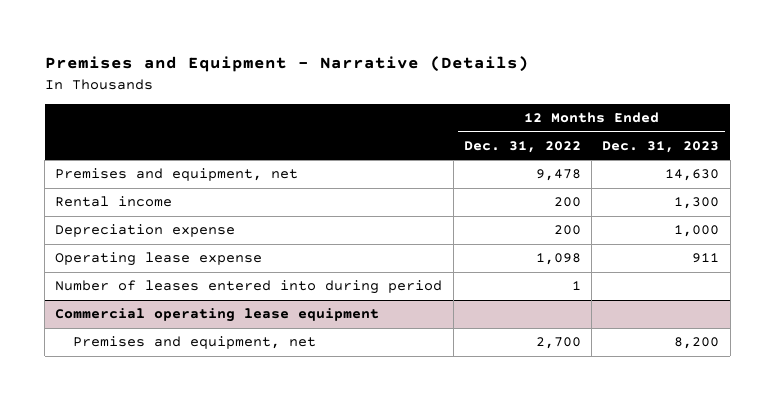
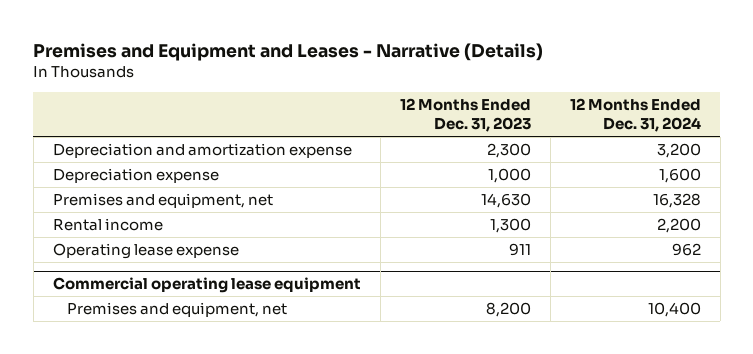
[44,56,529,73] Premises and Equipment - Narrative (Details) -> [33,42,544,61] Premises and Equipment and Leases - Narrative (Details)
[463,140,581,153] Dec. 31, 2022 -> none
none -> [569,98,701,133] 12 Months Ended Dec. 31, 2024
none -> [52,142,352,158] Depreciation and amortization expense
[55,224,236,238] Depreciation expense -> [52,167,219,183] Depreciation expense
[55,280,443,295] Number of leases entered into during period -> none

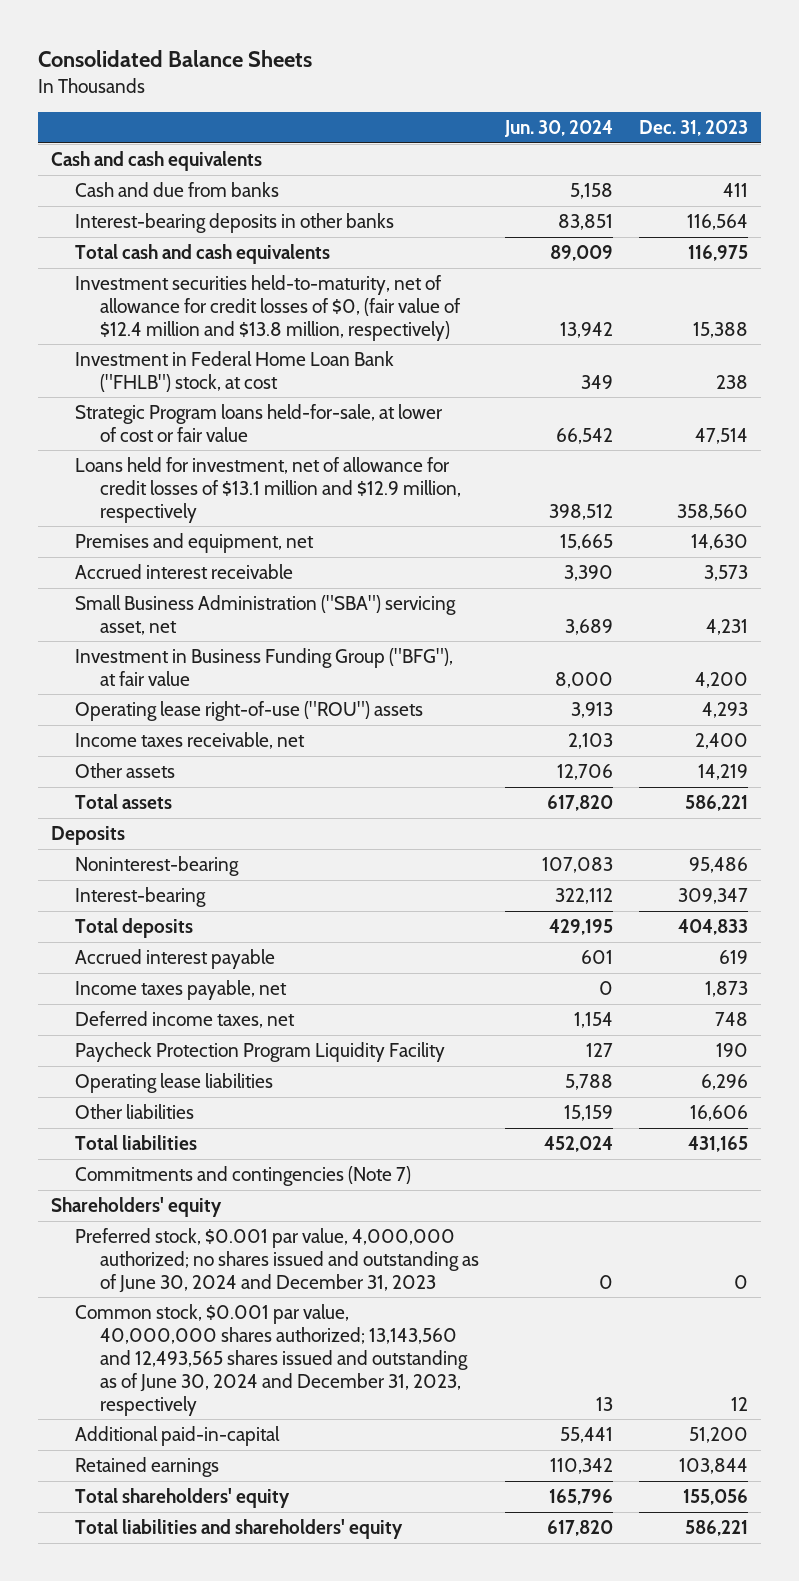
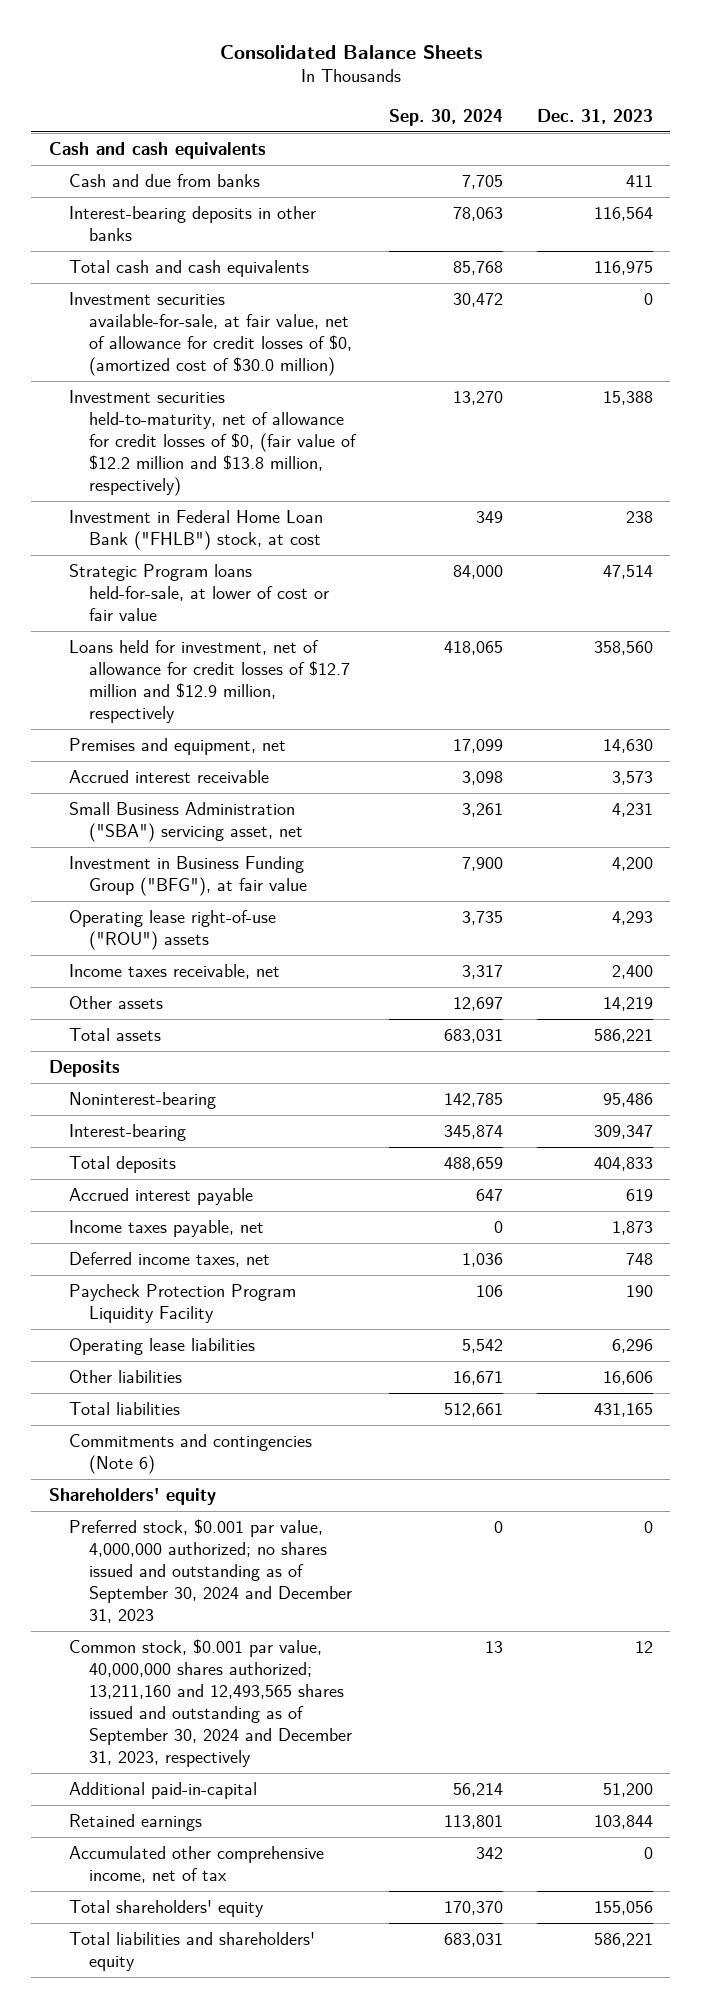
[503,119,613,137] Jun. 30, 2024 -> none
none -> [388,108,503,126] Sep. 30, 2024
none -> [68,292,352,377] Investment securities available-for-sale, at fair value, net of allowance for credit losses of $0, (amortized cost of $30.0 million)
[75,274,461,341] Investment securities held-to-maturity, net of allowance for credit losses of $0, (fair value of $12.4 million and $13.8 million, respectively) -> [68,390,357,497] Investment securities held-to-maturity, net of allowance for credit losses of $0, (fair value of $12.2 million and $13.8 million, respectively)
[75,456,461,523] Loans held for investment, net of allowance for credit losses of $13.1 million and $12.9 million, respectively -> [68,640,350,724] Loans held for investment, net of allowance for credit losses of $12.7 million and $12.9 million, respectively
[75,1165,412,1186] Commitments and contingencies (Note 7) -> [68,1434,312,1475] Commitments and contingencies (Note 6)
[75,1227,479,1293] Preferred stock, $0.001 par value, 4,000,000 authorized; no shares issued and outstanding as of June 30, 2024 and December 31, 2023 -> [68,1519,352,1624] Preferred stock, $0.001 par value, 4,000,000 authorized; no shares issued and outstanding as of September 30, 2024 and December 31, 2023
[75,1303,468,1416] Common stock, $0.001 par value, 40,000,000 shares authorized; 13,143,560 and 12,493,565 shares issued and outstanding as of June 30, 2024 and December 31, 2023, respectively -> [68,1639,352,1768] Common stock, $0.001 par value, 40,000,000 shares authorized; 13,211,160 and 12,493,565 shares issued and outstanding as of September 30, 2024 and December 31, 2023, respectively
none -> [68,1846,324,1884] Accumulated other comprehensive income, net of tax

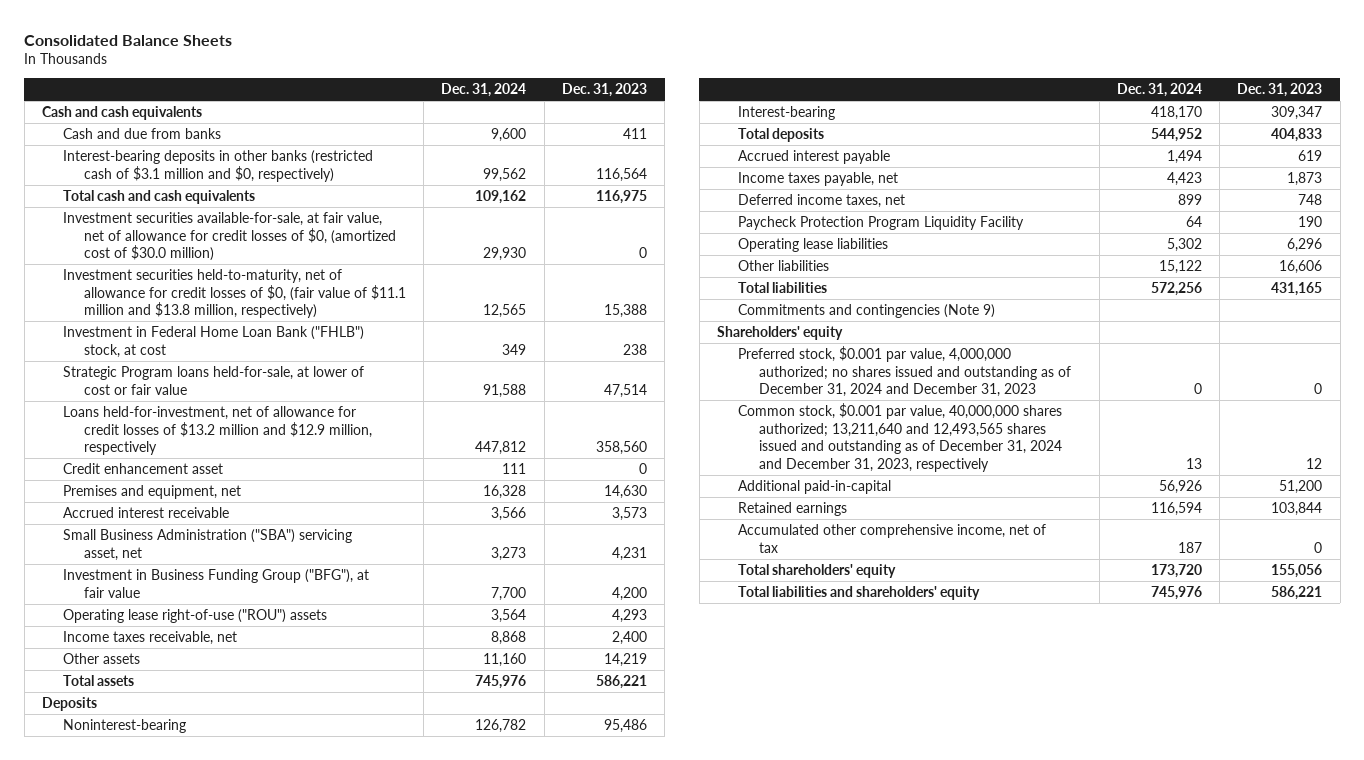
[388,108,503,126] Sep. 30, 2024 -> none
none -> [441,83,527,98] Dec. 31, 2024
[68,206,316,242] Interest-bearing deposits in other banks -> [62,150,373,182] Interest-bearing deposits in other banks (restricted cash of $3.1 million and $0, respectively)
[68,390,357,497] Investment securities held-to-maturity, net of allowance for credit losses of $0, (fair value of $12.2 million and $13.8 million, respectively) -> [62,269,406,319] Investment securities held-to-maturity, net of allowance for credit losses of $0, (fair value of $11.1 million and $13.8 million, respectively)
[68,640,350,724] Loans held for investment, net of allowance for credit losses of $12.7 million and $12.9 million, respectively -> [62,406,372,456] Loans held-for-investment, net of allowance for credit losses of $13.2 million and $12.9 million, respectively
none -> [62,463,223,475] Credit enhancement asset
[68,1434,312,1475] Commitments and contingencies (Note 6) -> [738,304,996,319] Commitments and contingencies (Note 9)
[68,1519,352,1624] Preferred stock, $0.001 par value, 4,000,000 authorized; no shares issued and outstanding as of September 30, 2024 and December 31, 2023 -> [738,346,1072,398] Preferred stock, $0.001 par value, 4,000,000 authorized; no shares issued and outstanding as of December 31, 2024 and December 31, 2023
[68,1639,352,1768] Common stock, $0.001 par value, 40,000,000 shares authorized; 13,211,160 and 12,493,565 shares issued and outstanding as of September 30, 2024 and December 31, 2023, respectively -> [738,403,1063,472] Common stock, $0.001 par value, 40,000,000 shares authorized; 13,211,640 and 12,493,565 shares issued and outstanding as of December 31, 2024 and December 31, 2023, respectively

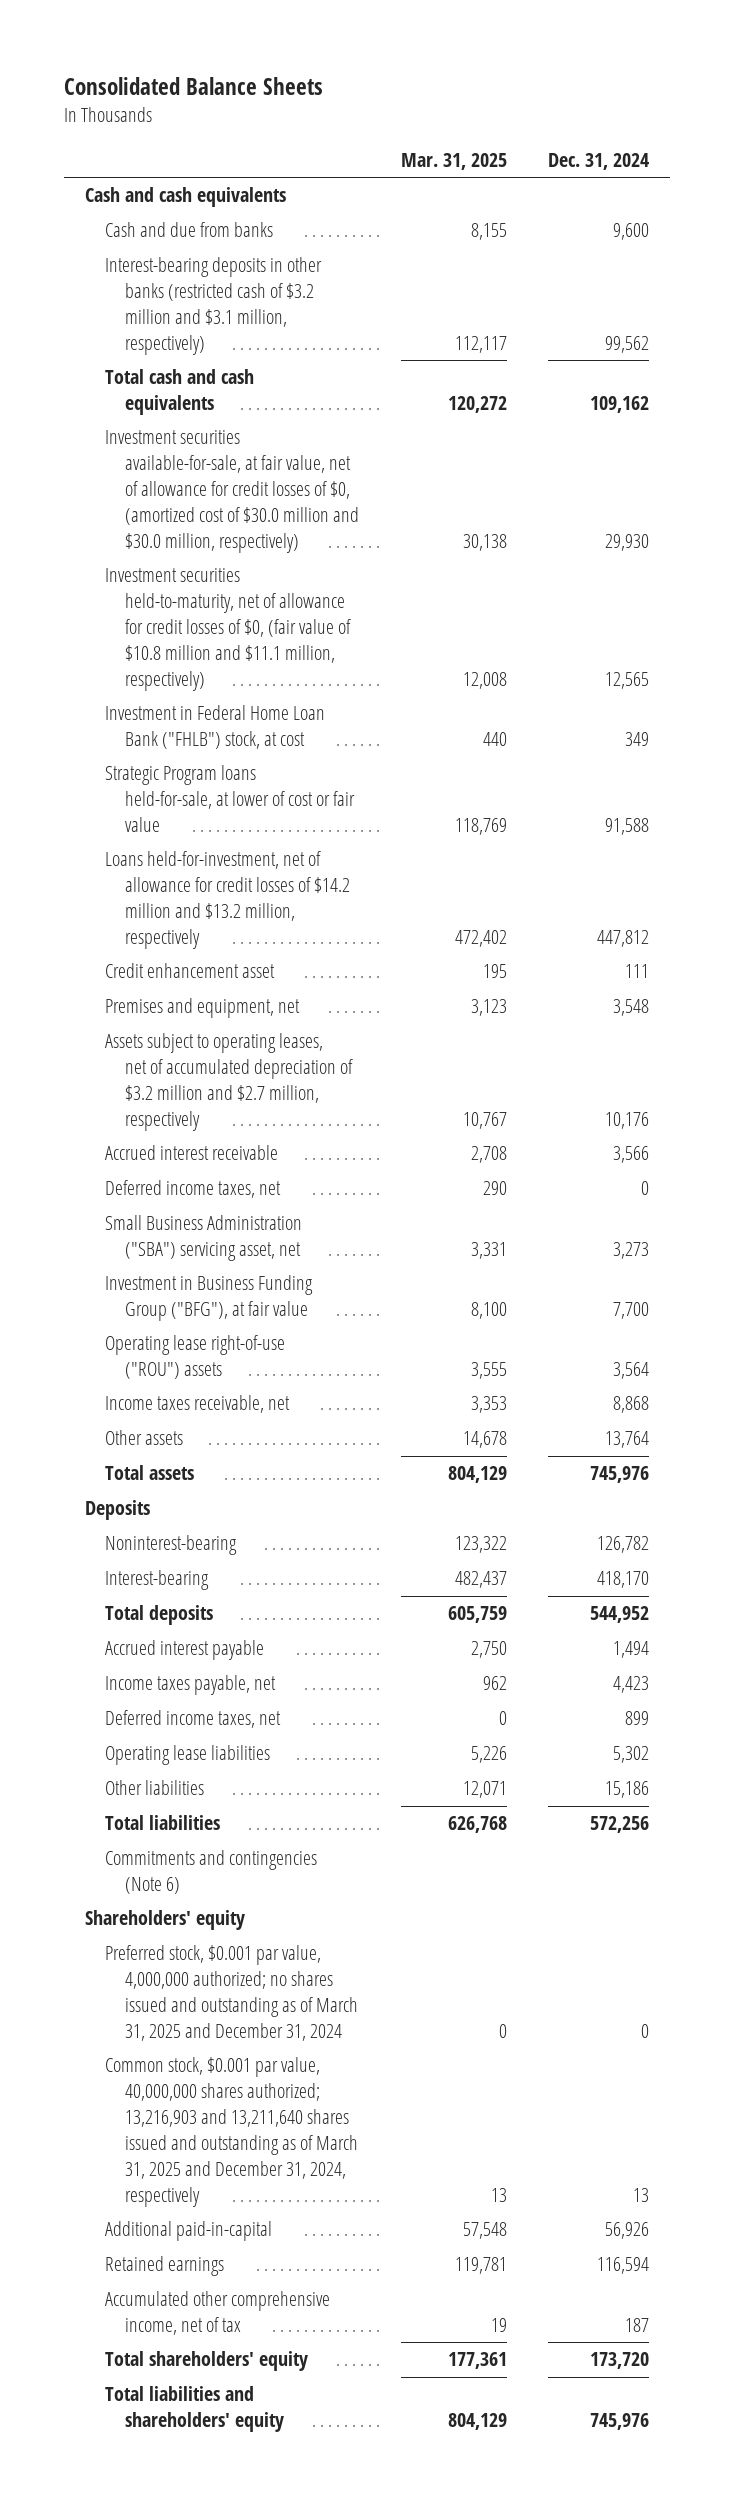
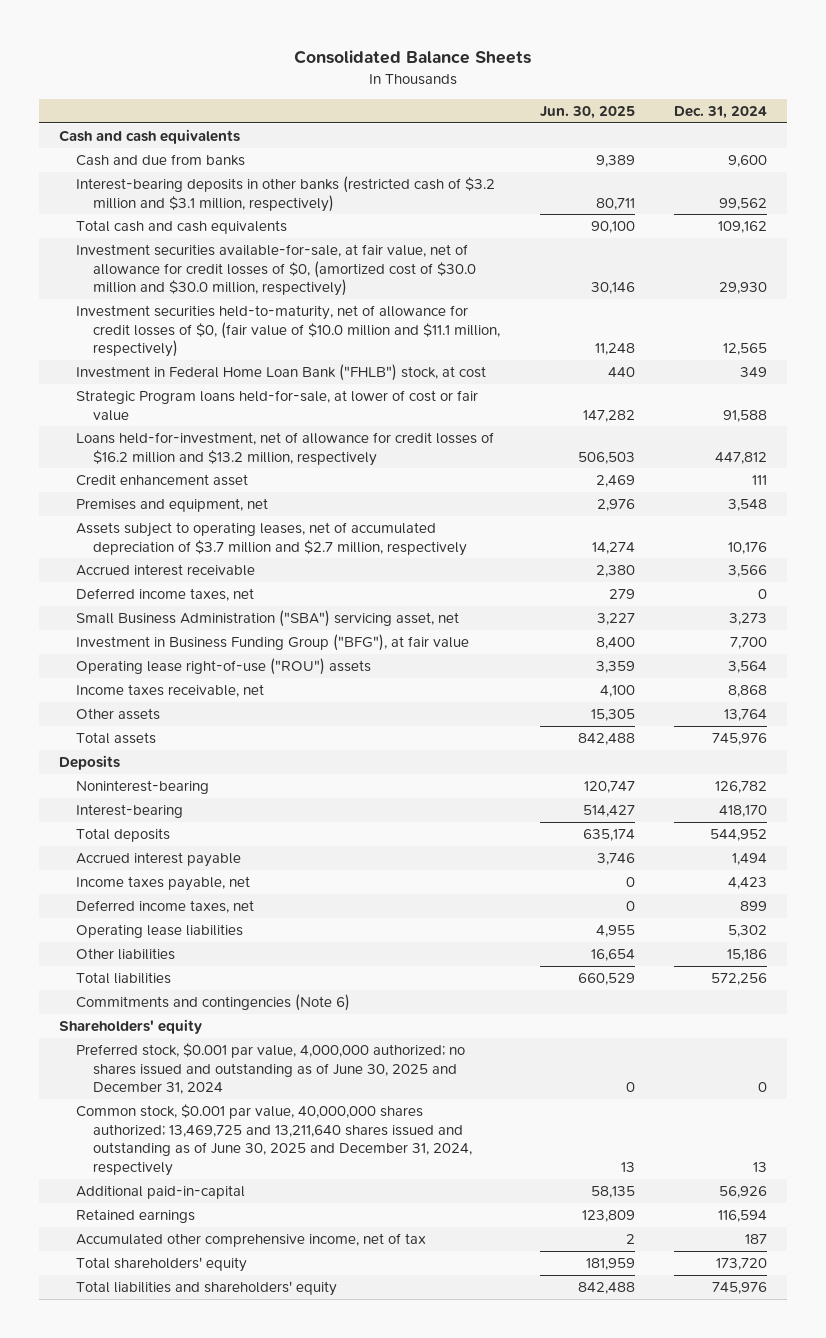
[400,152,507,170] Mar. 31, 2025 -> none
none -> [539,105,635,119] Jun. 30, 2025
[104,568,352,691] Investment securities held-to-maturity, net of allowance for credit losses of $0, (fair value of $10.8 million and $11.1 million, respectively) -> [76,305,501,358] Investment securities held-to-maturity, net of allowance for credit losses of $0, (fair value of $10.0 million and $11.1 million, respectively)
[104,851,351,949] Loans held-for-investment, net of allowance for credit losses of $14.2 million and $13.2 million, respectively -> [76,432,495,466] Loans held-for-investment, net of allowance for credit losses of $16.2 million and $13.2 million, respectively
[104,1033,354,1131] Assets subject to operating leases, net of accumulated depreciation of $3.2 million and $2.7 million, respectively -> [76,522,468,556] Assets subject to operating leases, net of accumulated depreciation of $3.7 million and $2.7 million, respectively
[104,1945,359,2041] Preferred stock, $0.001 par value, 4,000,000 authorized; no shares issued and outstanding as of March 31, 2025 and December 31, 2024 -> [76,1043,466,1095] Preferred stock, $0.001 par value, 4,000,000 authorized; no shares issued and outstanding as of June 30, 2025 and December 31, 2024
[104,2057,359,2207] Common stock, $0.001 par value, 40,000,000 shares authorized; 13,216,903 and 13,211,640 shares issued and outstanding as of March 31, 2025 and December 31, 2024, respectively -> [76,1104,473,1176] Common stock, $0.001 par value, 40,000,000 shares authorized; 13,469,725 and 13,211,640 shares issued and outstanding as of June 30, 2025 and December 31, 2024, respectively

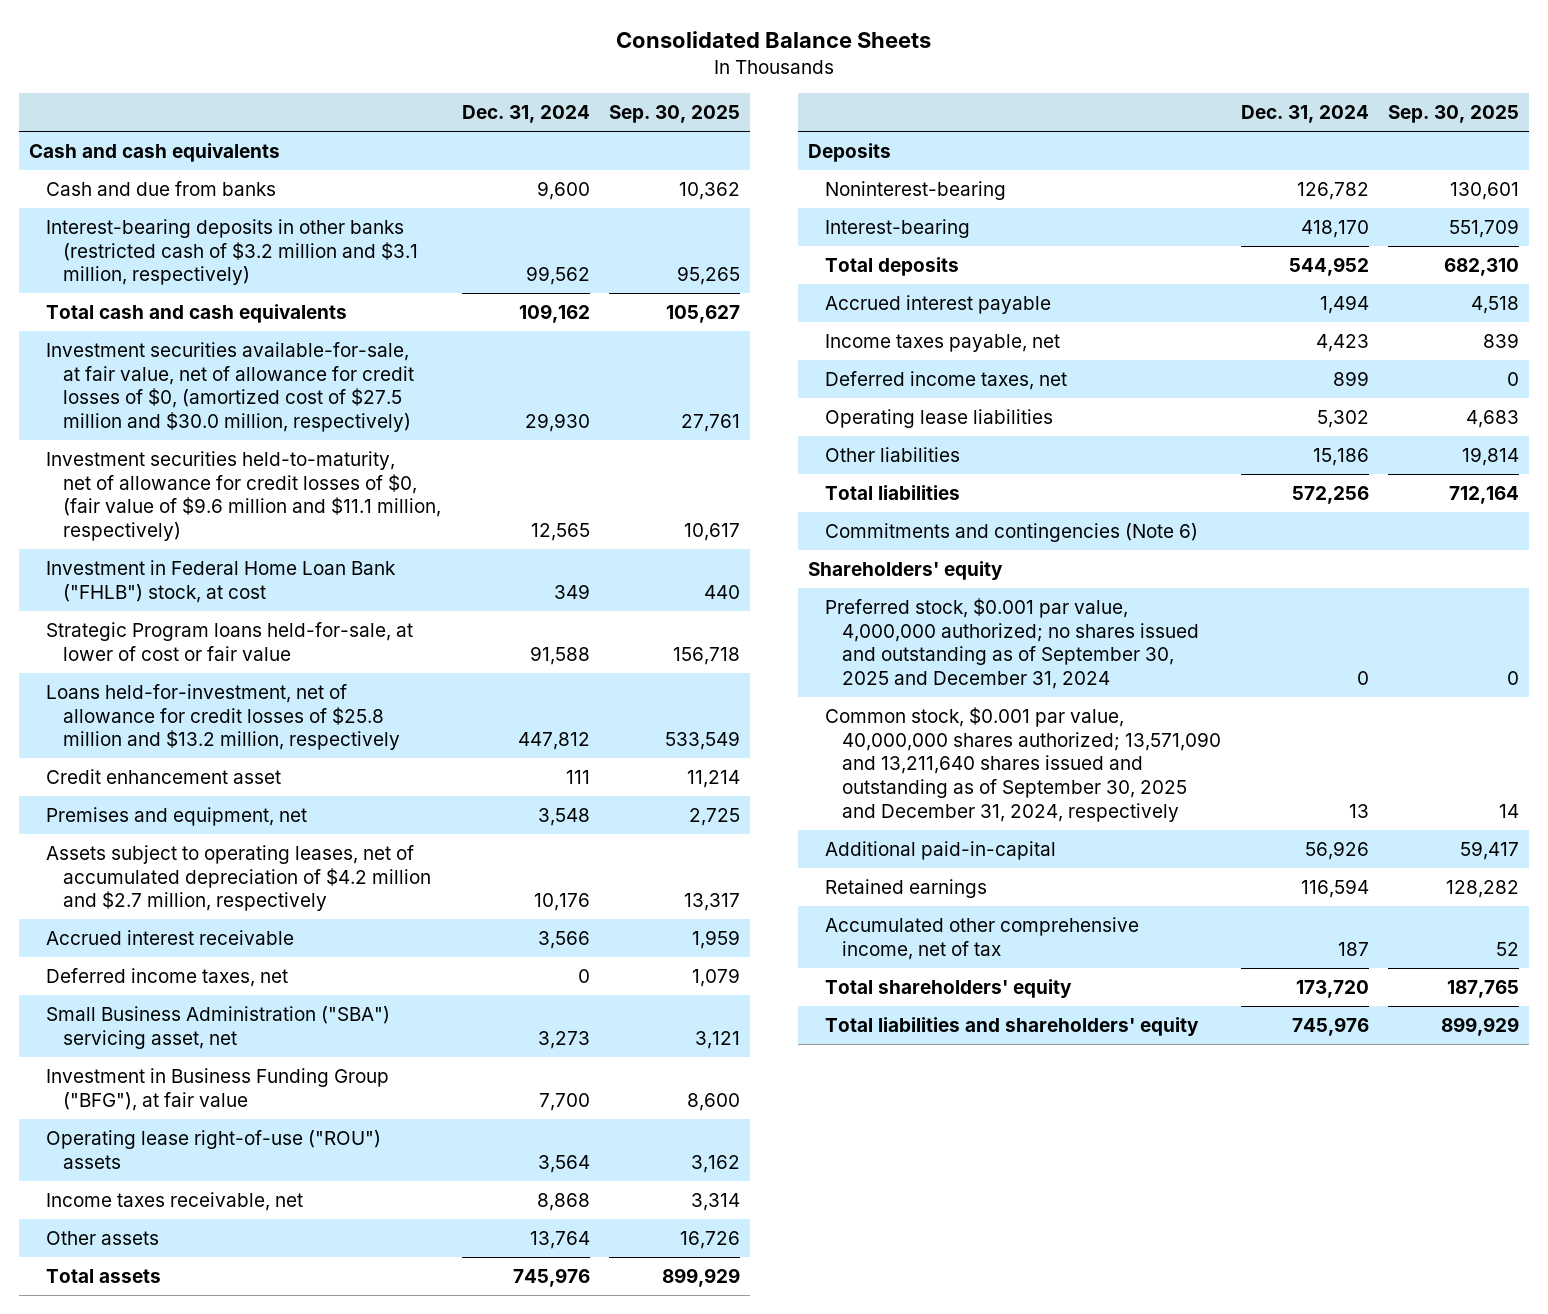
[539,105,635,119] Jun. 30, 2025 -> none
none -> [609,105,741,124] Sep. 30, 2025
[76,244,477,297] Investment securities available-for-sale, at fair value, net of allowance for credit losses of $0, (amortized cost of $30.0 million and $30.0 million, respectively) -> [45,341,414,433] Investment securities available-for-sale, at fair value, net of allowance for credit losses of $0, (amortized cost of $27.5 million and $30.0 million, respectively)
[76,305,501,358] Investment securities held-to-maturity, net of allowance for credit losses of $0, (fair value of $10.0 million and $11.1 million, respectively) -> [45,450,441,542] Investment securities held-to-maturity, net of allowance for credit losses of $0, (fair value of $9.6 million and $11.1 million, respectively)
[76,432,495,466] Loans held-for-investment, net of allowance for credit losses of $16.2 million and $13.2 million, respectively -> [45,683,400,751] Loans held-for-investment, net of allowance for credit losses of $25.8 million and $13.2 million, respectively
[76,522,468,556] Assets subject to operating leases, net of accumulated depreciation of $3.7 million and $2.7 million, respectively -> [45,844,431,912] Assets subject to operating leases, net of accumulated depreciation of $4.2 million and $2.7 million, respectively
[76,1043,466,1095] Preferred stock, $0.001 par value, 4,000,000 authorized; no shares issued and outstanding as of June 30, 2025 and December 31, 2024 -> [824,597,1199,690] Preferred stock, $0.001 par value, 4,000,000 authorized; no shares issued and outstanding as of September 30, 2025 and December 31, 2024
[76,1104,473,1176] Common stock, $0.001 par value, 40,000,000 shares authorized; 13,469,725 and 13,211,640 shares issued and outstanding as of June 30, 2025 and December 31, 2024, respectively -> [824,706,1221,822] Common stock, $0.001 par value, 40,000,000 shares authorized; 13,571,090 and 13,211,640 shares issued and outstanding as of September 30, 2025 and December 31, 2024, respectively

